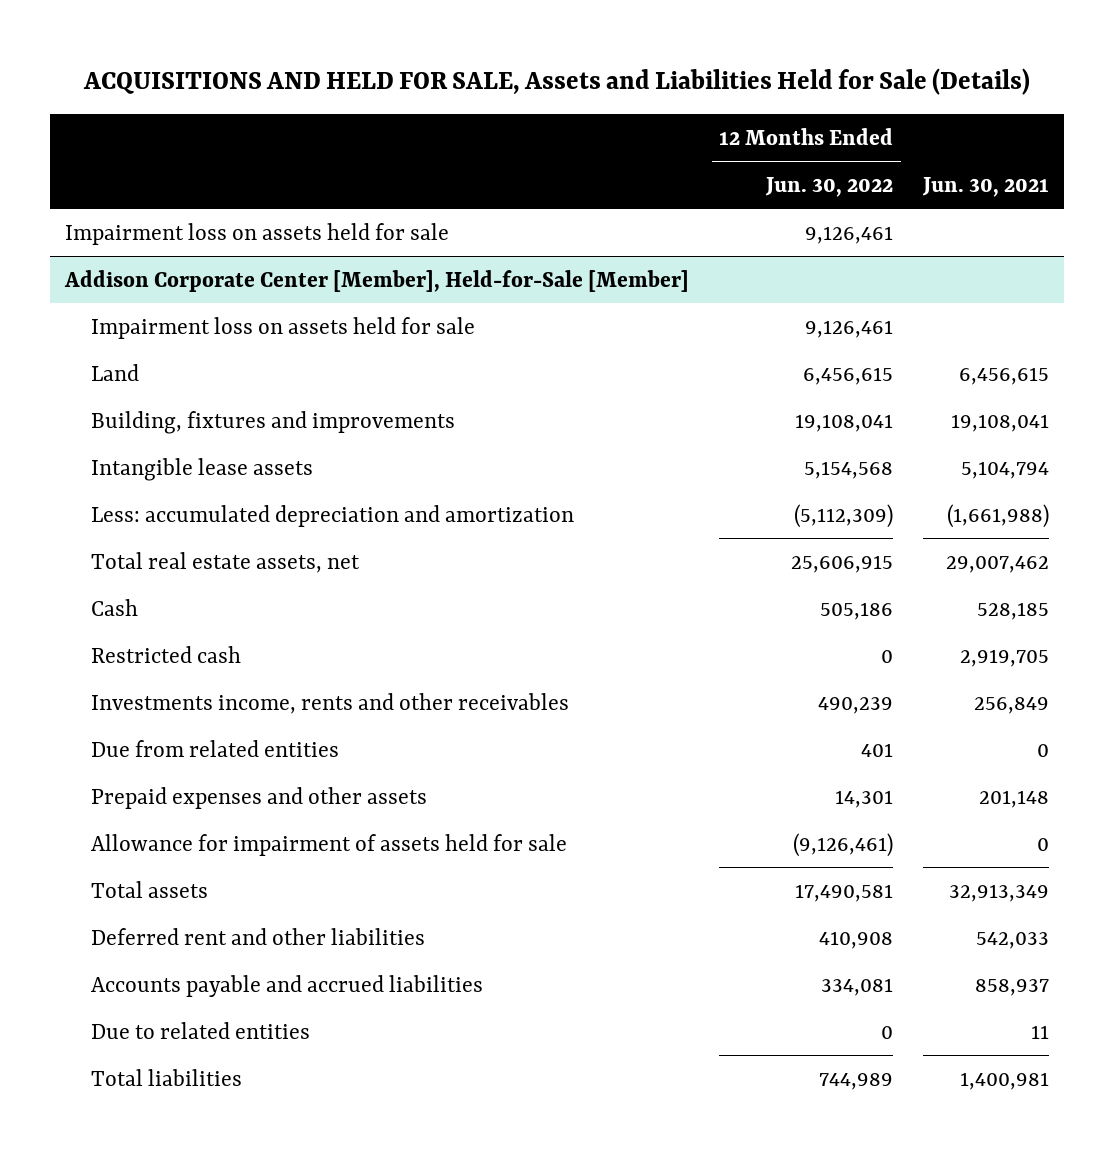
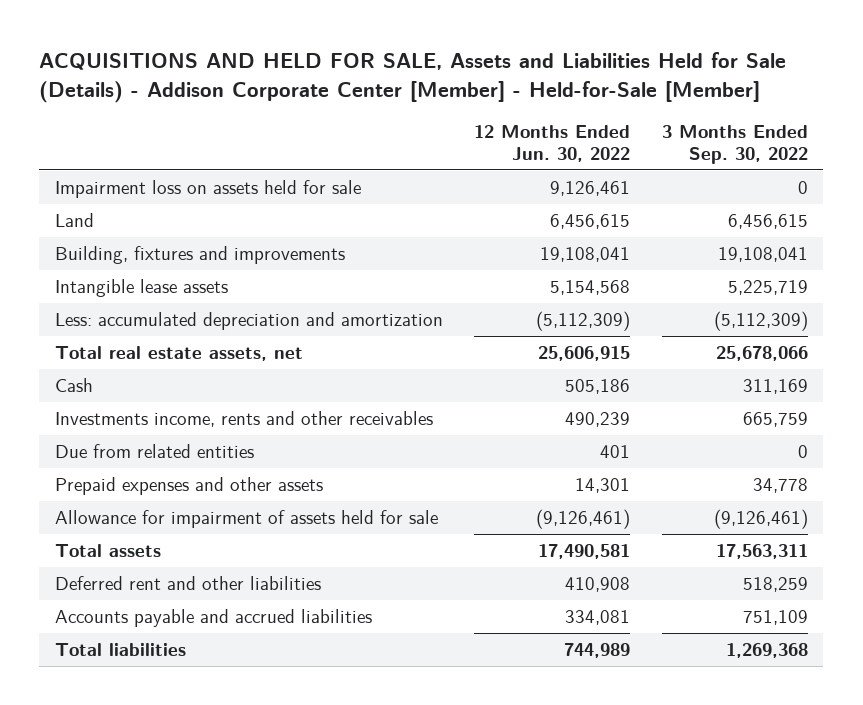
[83,68,1031,96] ACQUISITIONS AND HELD FOR SALE, Assets and Liabilities Held for Sale (Details) -> [39,51,787,103] ACQUISITIONS AND HELD FOR SALE, Assets and Liabilities Held for Sale (Details) - Addison Corporate Center [Member] - Held-for-Sale [Member]
[922,176,1050,197] Jun. 30, 2021 -> none
none -> [661,124,808,164] 3 Months Ended Sep. 30, 2022
[64,269,690,292] Addison Corporate Center [Member], Held-for-Sale [Member] -> none
[90,316,475,339] Impairment loss on assets held for sale -> none
[90,645,241,663] Restricted cash -> none
[90,1021,310,1039] Due to related entities -> none

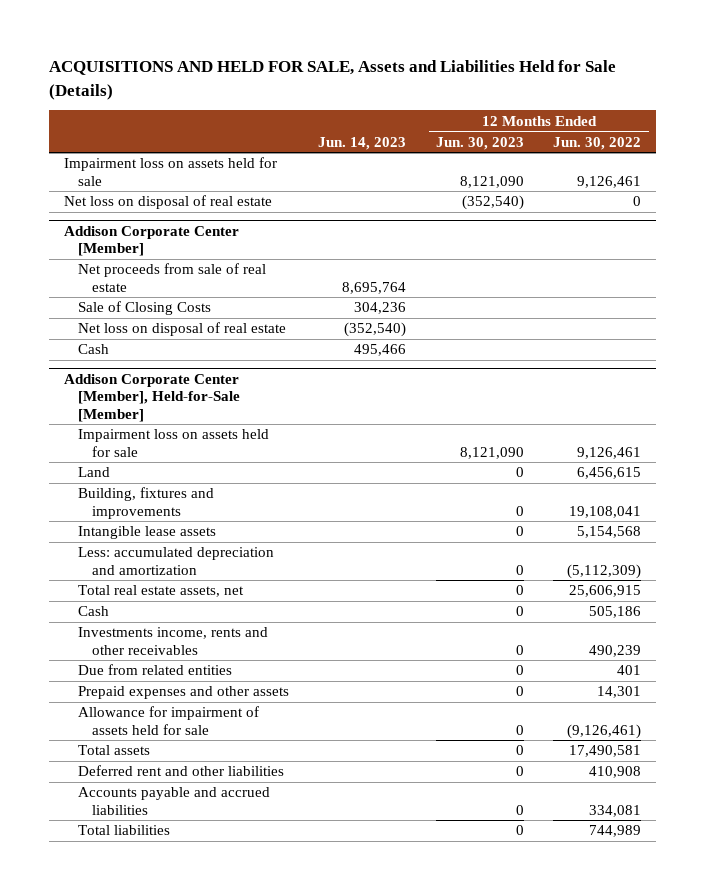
[39,51,787,103] ACQUISITIONS AND HELD FOR SALE, Assets and Liabilities Held for Sale (Details) - Addison Corporate Center [Member] - Held-for-Sale [Member] -> [49,60,617,100] ACQUISITIONS AND HELD FOR SALE, Assets and Liabilities Held for Sale (Details)
[661,124,808,164] 3 Months Ended Sep. 30, 2022 -> none
none -> [318,136,407,150] Jun. 14, 2023
none -> [435,136,524,150] Jun. 30, 2023
none -> [64,195,273,210] Net loss on disposal of real estate
none -> [64,225,240,257] Addison Corporate Center [Member]
none -> [77,263,266,292] Net proceeds from sale of real estate
none -> [77,301,211,316] Sale of Closing Costs
none -> [77,322,286,337] Net loss on disposal of real estate
none -> [77,344,109,355] Cash
none -> [64,373,240,422] Addison Corporate Center [Member], Held-for-Sale [Member]
none -> [77,429,269,457] Impairment loss on assets held for sale

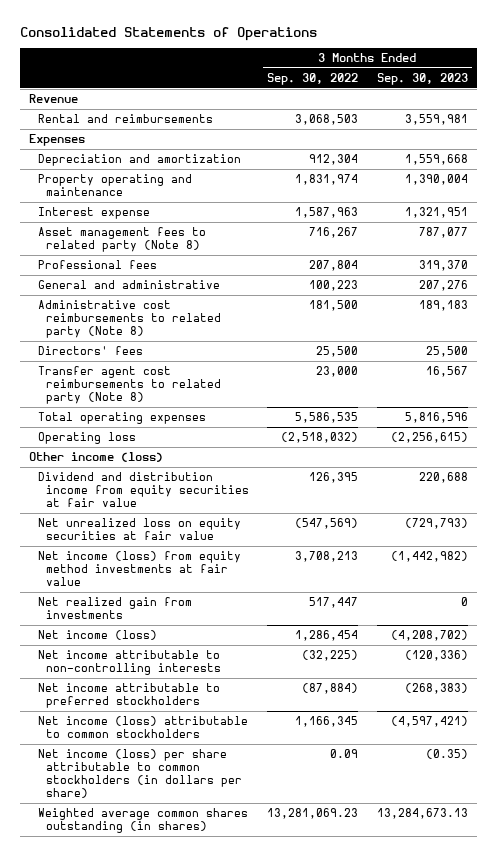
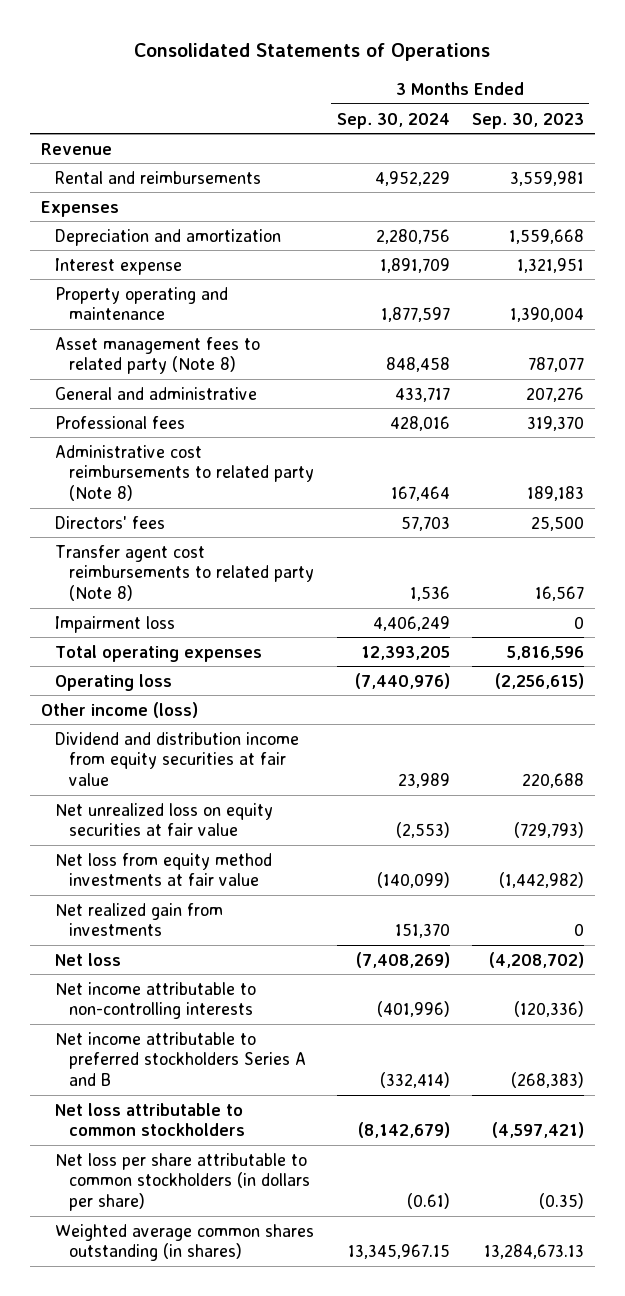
[267,72,359,85] Sep. 30, 2022 -> none
none -> [336,112,450,129] Sep. 30, 2024
[37,174,192,197] Property operating and maintenance -> [55,286,229,321] Property operating and maintenance
[37,260,157,270] Professional fees -> [55,415,186,429] Professional fees
none -> [55,615,176,633] Impairment loss
[37,551,241,587] Net income (loss) from equity method investments at fair value -> [55,852,273,887] Net loss from equity method investments at fair value
[37,630,157,641] Net income (loss) -> [55,952,122,966] Net loss
[37,683,220,709] Net income attributable to preferred stockholders -> [55,1031,307,1086] Net income attributable to preferred stockholders Series A and B
[37,716,248,739] Net income (loss) attributable to common stockholders -> [55,1102,246,1137] Net loss attributable to common stockholders
[37,749,242,799] Net income (loss) per share attributable to common stockholders (in dollars per share) -> [55,1152,311,1211] Net loss per share attributable to common stockholders (in dollars per share)

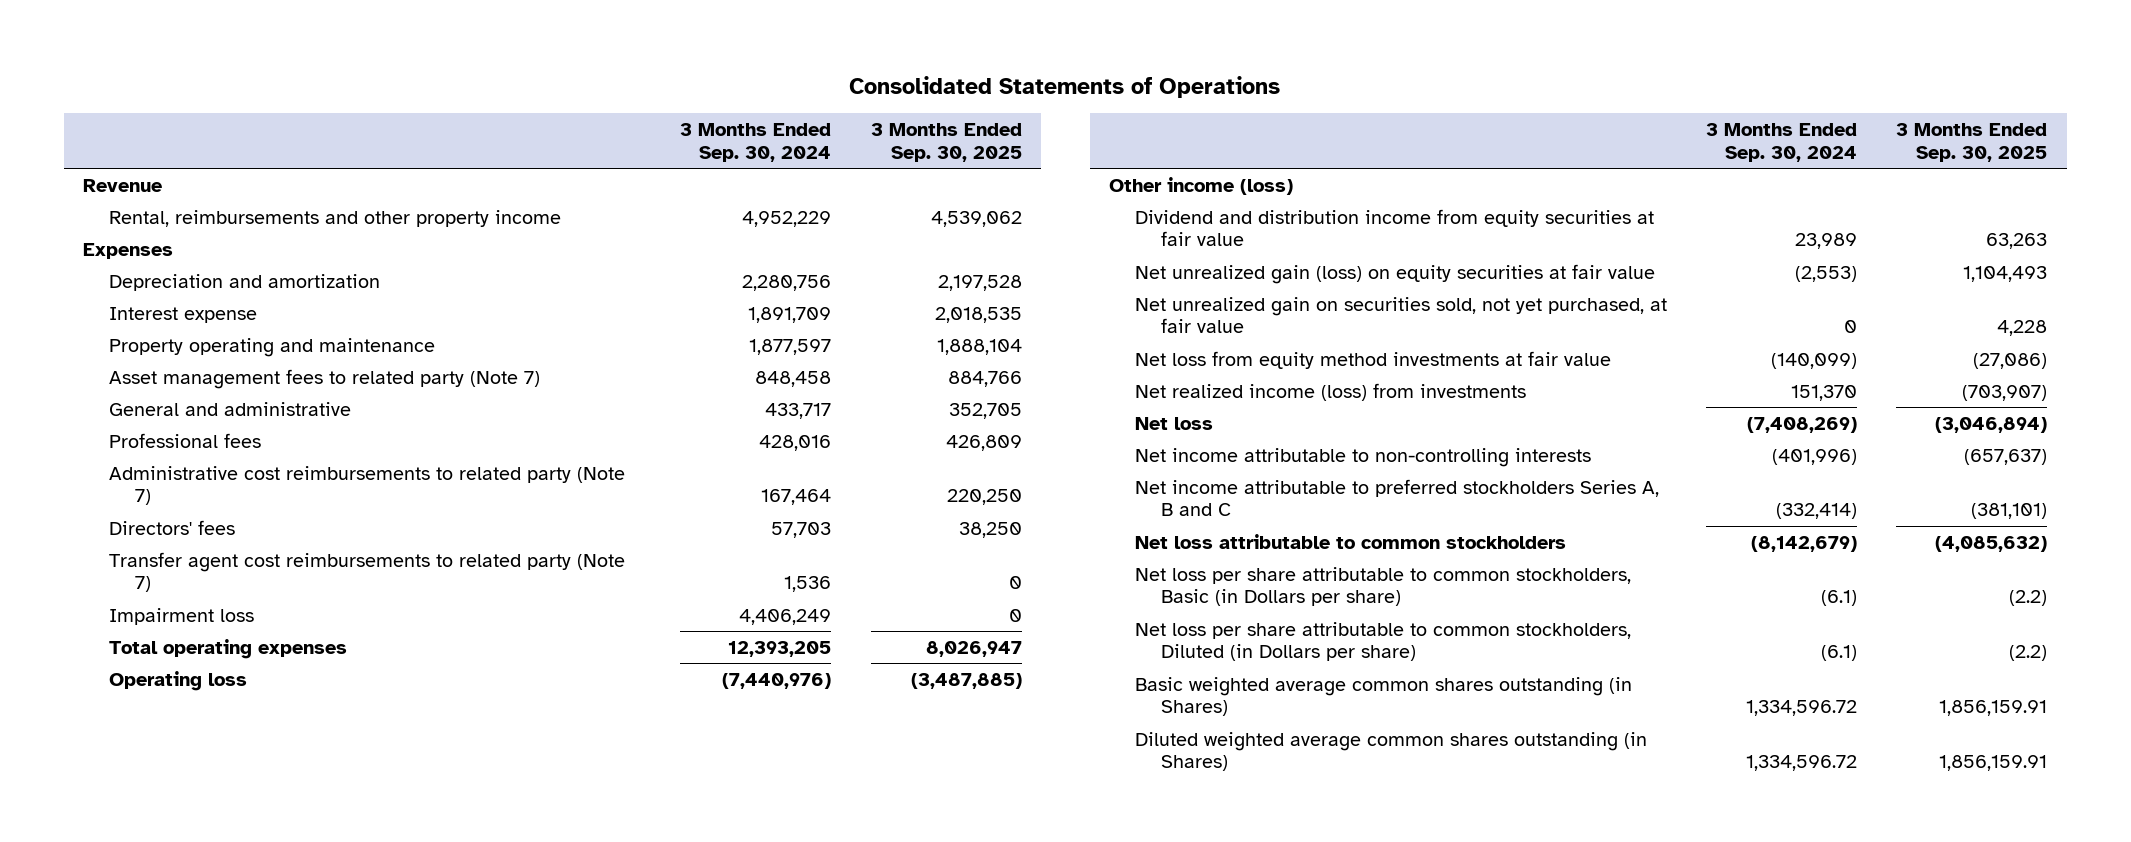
[471,112,584,129] Sep. 30, 2023 -> none
none -> [870,123,1022,162] 3 Months Ended Sep. 30, 2025
[55,170,262,184] Rental and reimbursements -> [109,209,562,227] Rental, reimbursements and other property income
[55,336,261,375] Asset management fees to related party (Note 8) -> [109,368,541,389] Asset management fees to related party (Note 7)
[55,444,315,501] Administrative cost reimbursements to related party (Note 8) -> [109,465,626,506] Administrative cost reimbursements to related party (Note 7)
[55,544,315,601] Transfer agent cost reimbursements to related party (Note 8) -> [109,551,626,593] Transfer agent cost reimbursements to related party (Note 7)
[55,802,274,837] Net unrealized loss on equity securities at fair value -> [1135,263,1656,284] Net unrealized gain (loss) on equity securities at fair value
none -> [1135,296,1668,334] Net unrealized gain on securities sold, not yet purchased, at fair value
[55,902,224,937] Net realized gain from investments -> [1135,382,1527,401] Net realized income (loss) from investments
[55,1031,307,1086] Net income attributable to preferred stockholders Series A and B -> [1135,478,1660,517] Net income attributable to preferred stockholders Series A, B and C
[55,1152,311,1211] Net loss per share attributable to common stockholders (in dollars per share) -> [1135,566,1632,607] Net loss per share attributable to common stockholders, Basic (in Dollars per share)
[406,1192,450,1209] (0.61) -> [1821,590,1858,607] (6.1)
none -> [1135,621,1632,662] Net loss per share attributable to common stockholders, Diluted (in Dollars per share)
[55,1223,315,1262] Weighted average common shares outstanding (in shares) -> [1135,676,1633,717] Basic weighted average common shares outstanding (in Shares)
[347,1244,450,1260] 13,345,967.15 -> [1746,700,1858,717] 1,334,596.72
none -> [1135,731,1648,772] Diluted weighted average common shares outstanding (in Shares)

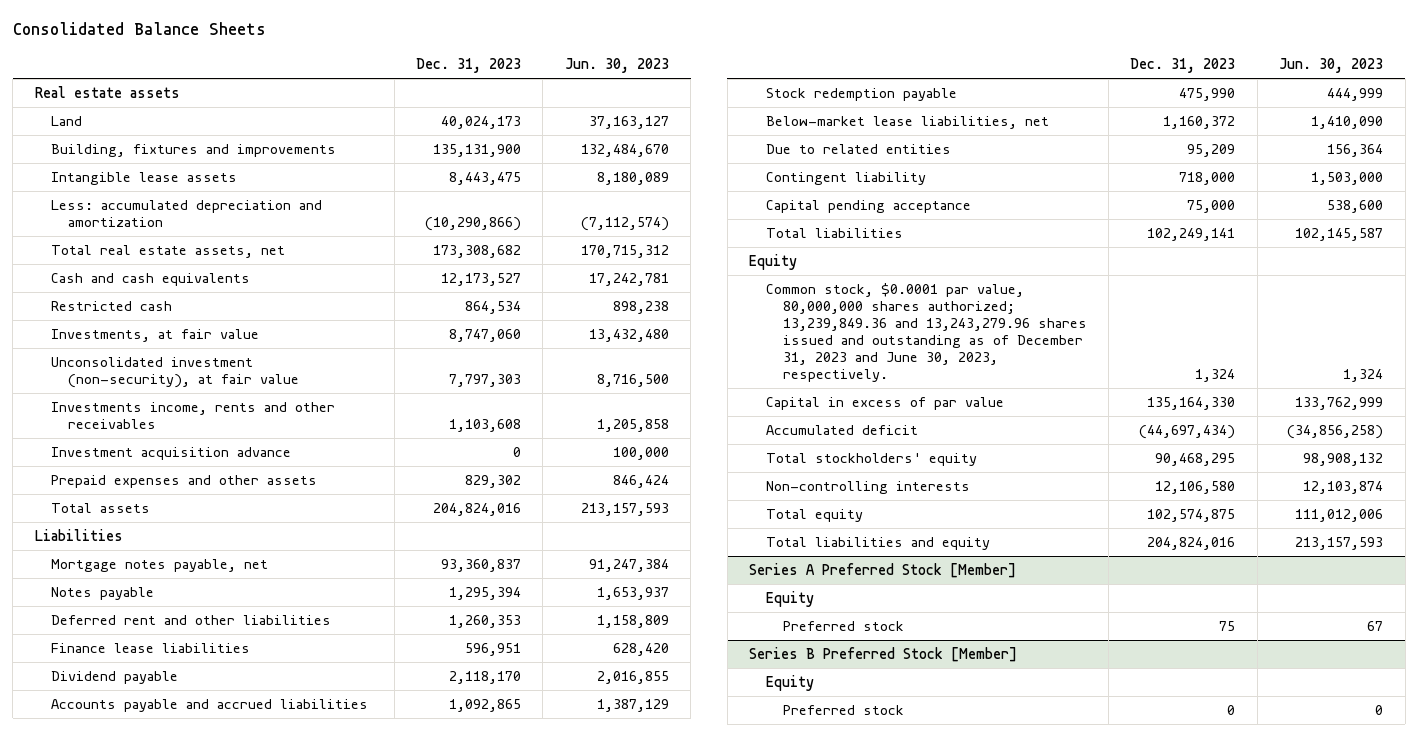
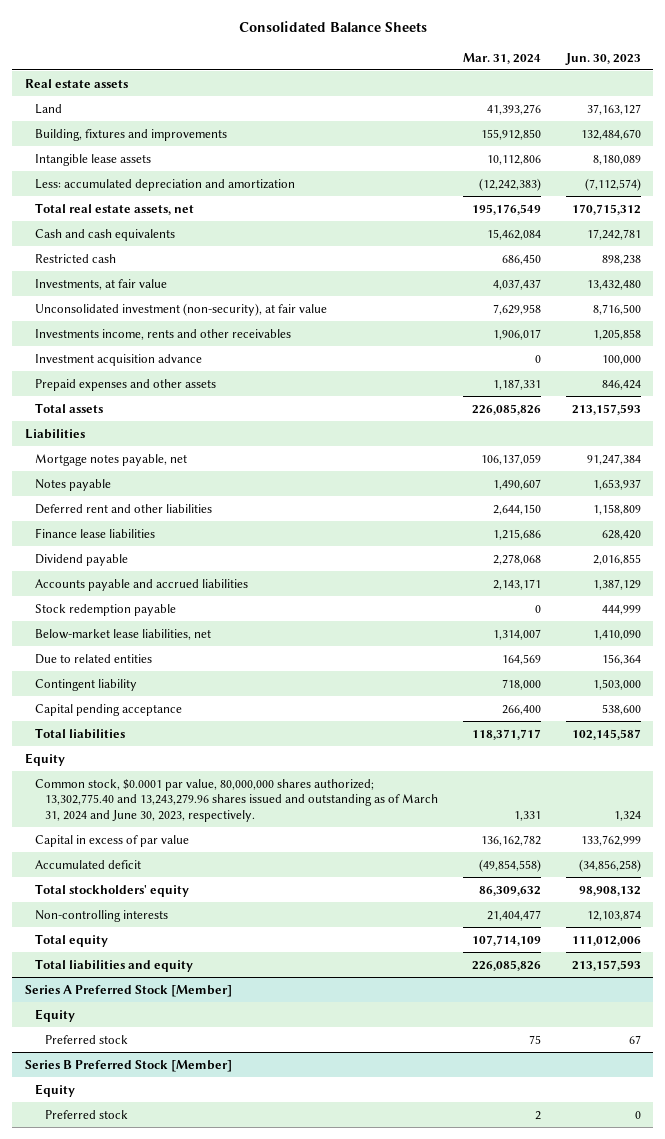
[415,58,521,74] Dec. 31, 2023 -> none
none -> [463,52,542,64] Mar. 31, 2024
[765,283,1087,383] Common stock, $0.0001 par value, 80,000,000 shares authorized; 13,239,849.36 and 13,243,279.96 shares issued and outstanding as of December 31, 2023 and June 30, 2023, respectively. -> [35,778,439,822] Common stock, $0.0001 par value, 80,000,000 shares authorized; 13,302,775.40 and 13,243,279.96 shares issued and outstanding as of March 31, 2024 and June 30, 2023, respectively.

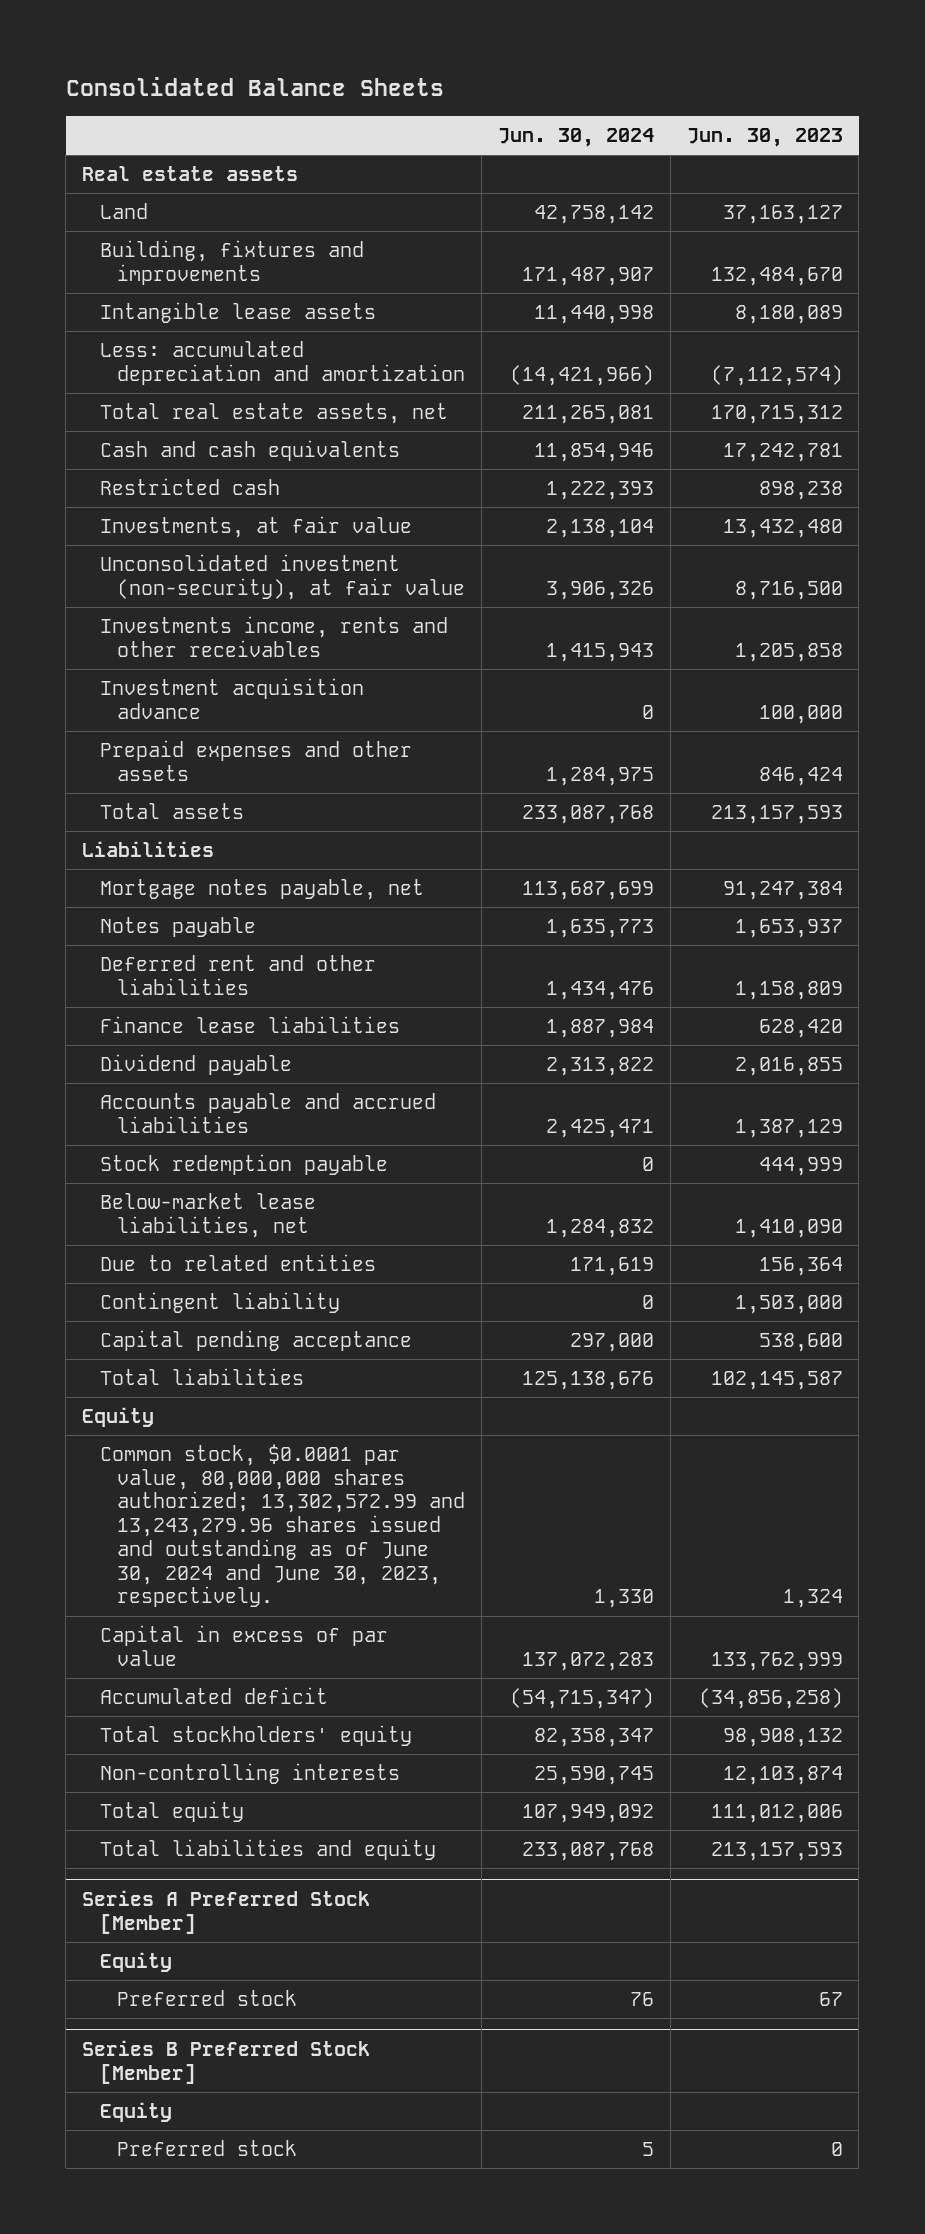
[463,52,542,64] Mar. 31, 2024 -> none
none -> [497,127,654,147] Jun. 30, 2024
[35,778,439,822] Common stock, $0.0001 par value, 80,000,000 shares authorized; 13,302,775.40 and 13,243,279.96 shares issued and outstanding as of March 31, 2024 and June 30, 2023, respectively. -> [99,1443,466,1608] Common stock, $0.0001 par value, 80,000,000 shares authorized; 13,302,572.99 and 13,243,279.96 shares issued and outstanding as of June 30, 2024 and June 30, 2023, respectively.

